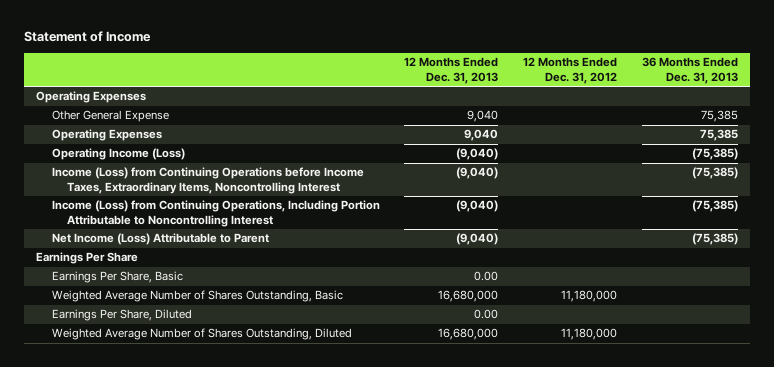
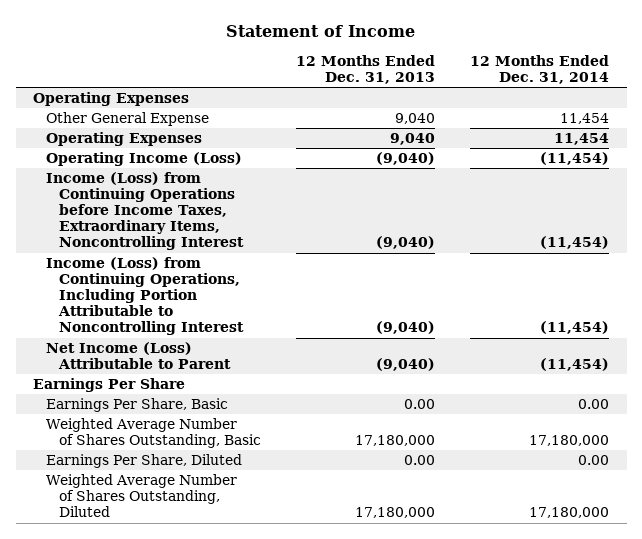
[522,57,617,84] 12 Months Ended Dec. 31, 2012 -> none
[641,57,738,84] 36 Months Ended Dec. 31, 2013 -> none
none -> [470,55,610,85] 12 Months Ended Dec. 31, 2014
[438,290,499,303] 16,680,000 -> [354,435,435,447] 17,180,000
[438,328,499,341] 16,680,000 -> [354,507,435,519] 17,180,000

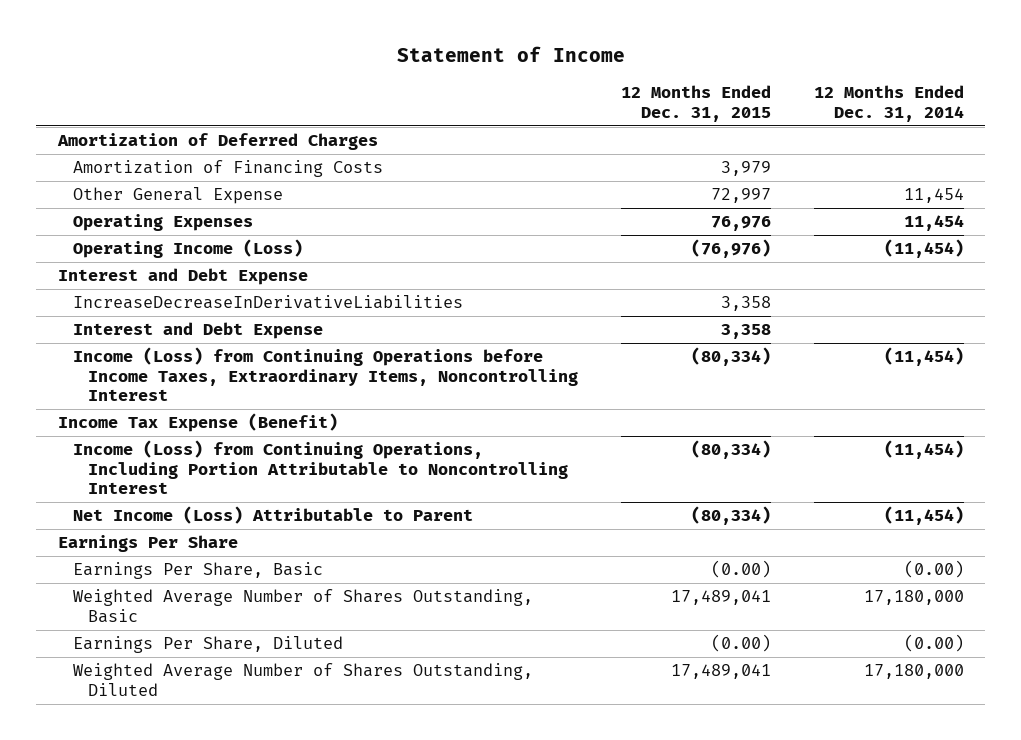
[295,55,435,85] 12 Months Ended Dec. 31, 2013 -> none
none -> [620,85,771,122] 12 Months Ended Dec. 31, 2015
[33,92,190,107] Operating Expenses -> none
none -> [56,133,378,151] Amortization of Deferred Charges
none -> [73,160,384,178] Amortization of Financing Costs
none -> [57,268,308,286] Interest and Debt Expense
none -> [73,295,464,310] IncreaseDecreaseInDerivativeLiabilities
none -> [73,322,324,340] Interest and Debt Expense
none -> [57,413,338,433] Income Tax Expense (Benefit)
[578,399,610,410] 0.00 -> [903,560,964,579] (0.00)
[578,455,610,466] 0.00 -> [903,634,964,653] (0.00)

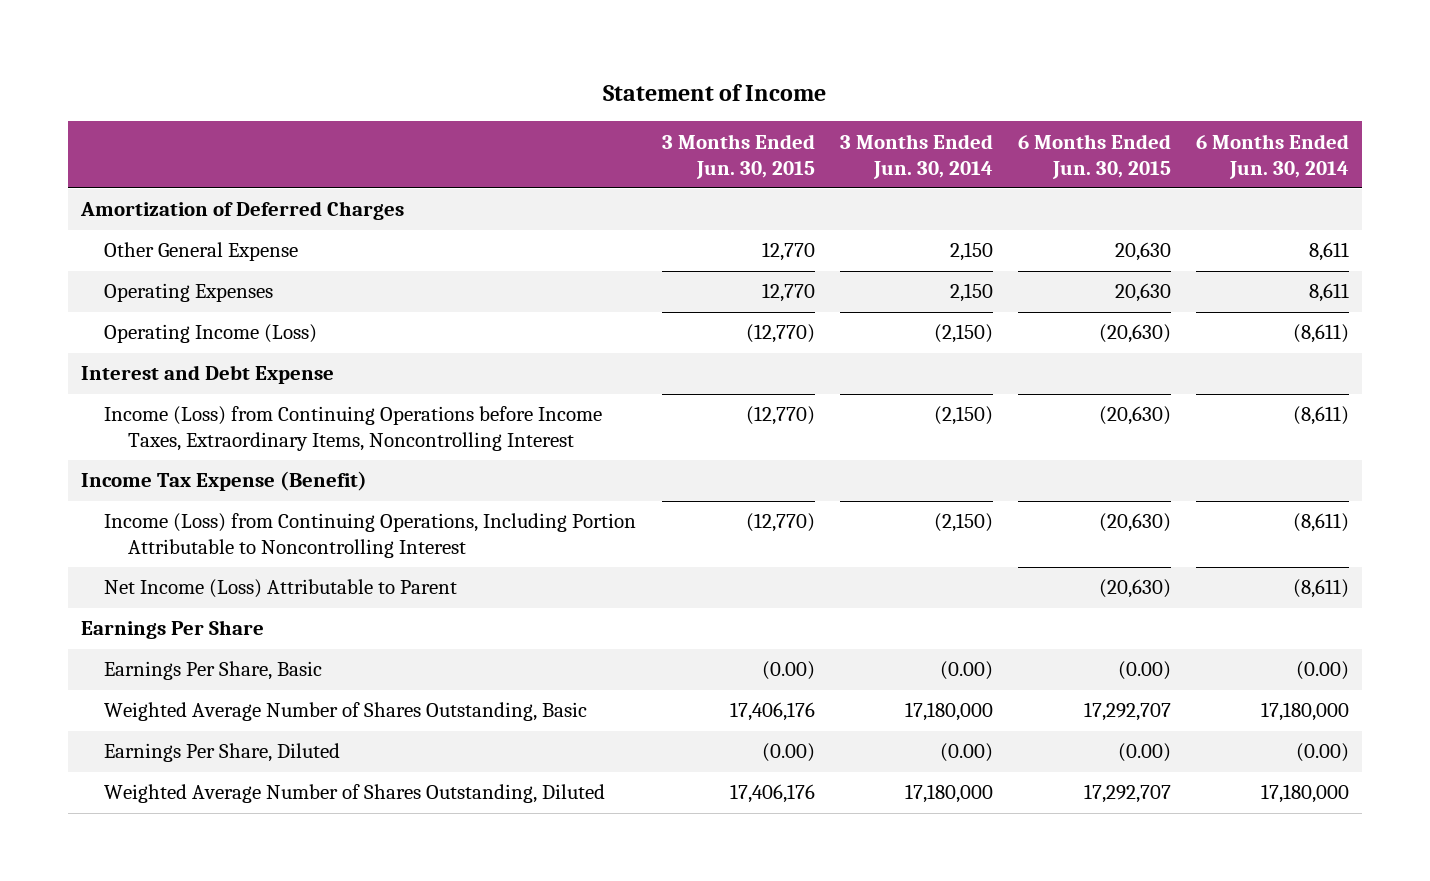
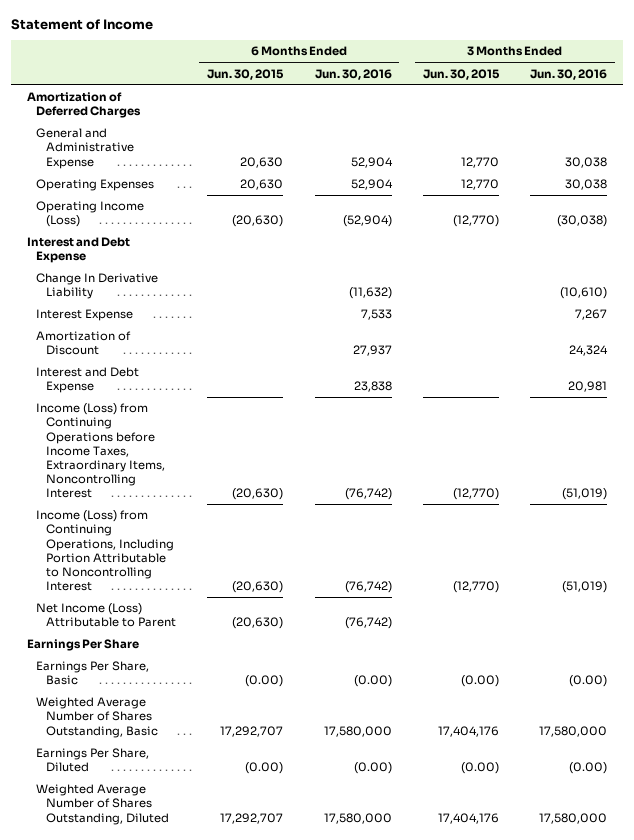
[839,133,993,179] 3 Months Ended Jun. 30, 2014 -> none
[1196,133,1350,179] 6 Months Ended Jun. 30, 2014 -> none
none -> [314,68,392,80] Jun. 30, 2016
none -> [530,68,608,80] Jun. 30, 2016
[104,242,299,262] Other General Expense -> [36,128,134,169] General and Administrative Expense
none -> [36,273,159,300] Change In Derivative Liability
none -> [36,309,134,322] Interest Expense
none -> [36,331,132,356] Amortization of Discount
none -> [36,367,140,394] Interest and Debt Expense
[80,471,367,492] Income Tax Expense (Benefit) -> none
[729,702,815,722] 17,406,176 -> [437,725,499,737] 17,404,176
[729,784,815,804] 17,406,176 -> [437,812,499,824] 17,404,176

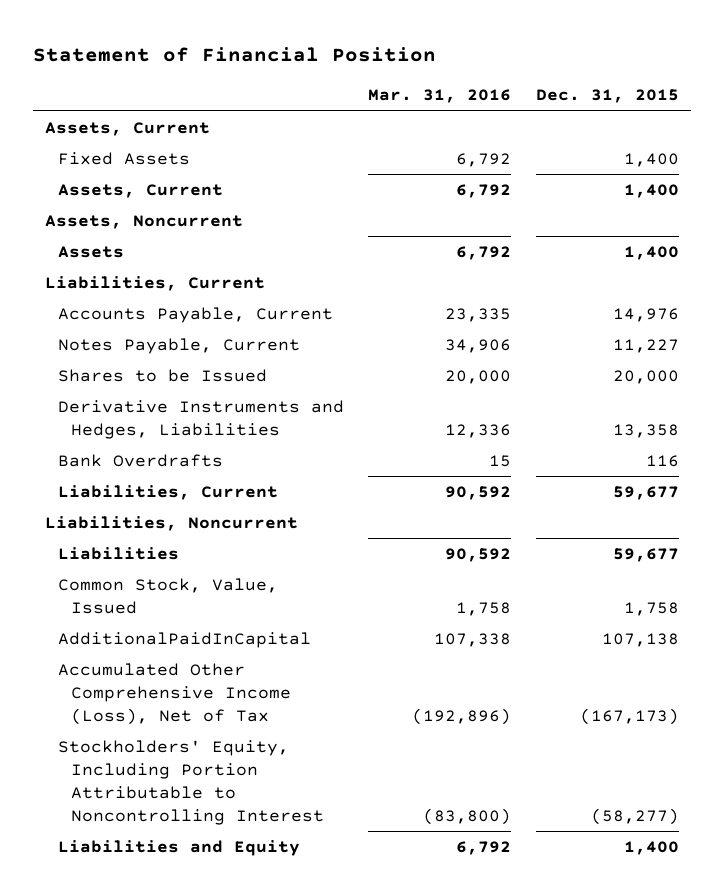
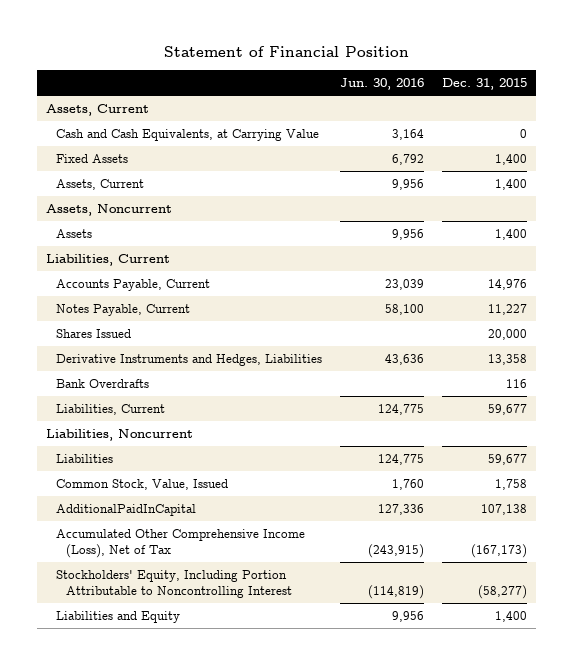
[368,89,512,104] Mar. 31, 2016 -> none
none -> [340,77,425,90] Jun. 30, 2016
none -> [56,129,320,142] Cash and Cash Equivalents, at Carrying Value
[58,368,268,382] Shares to be Issued -> [56,329,132,339] Shares Issued

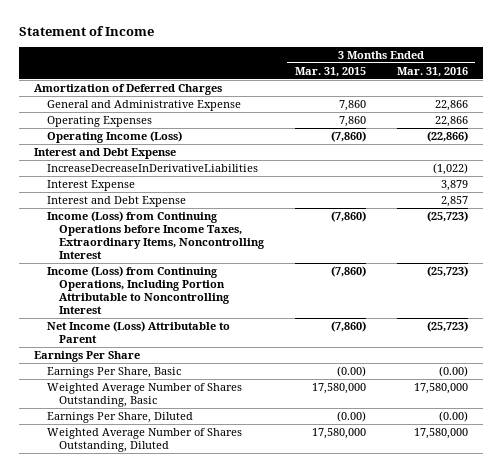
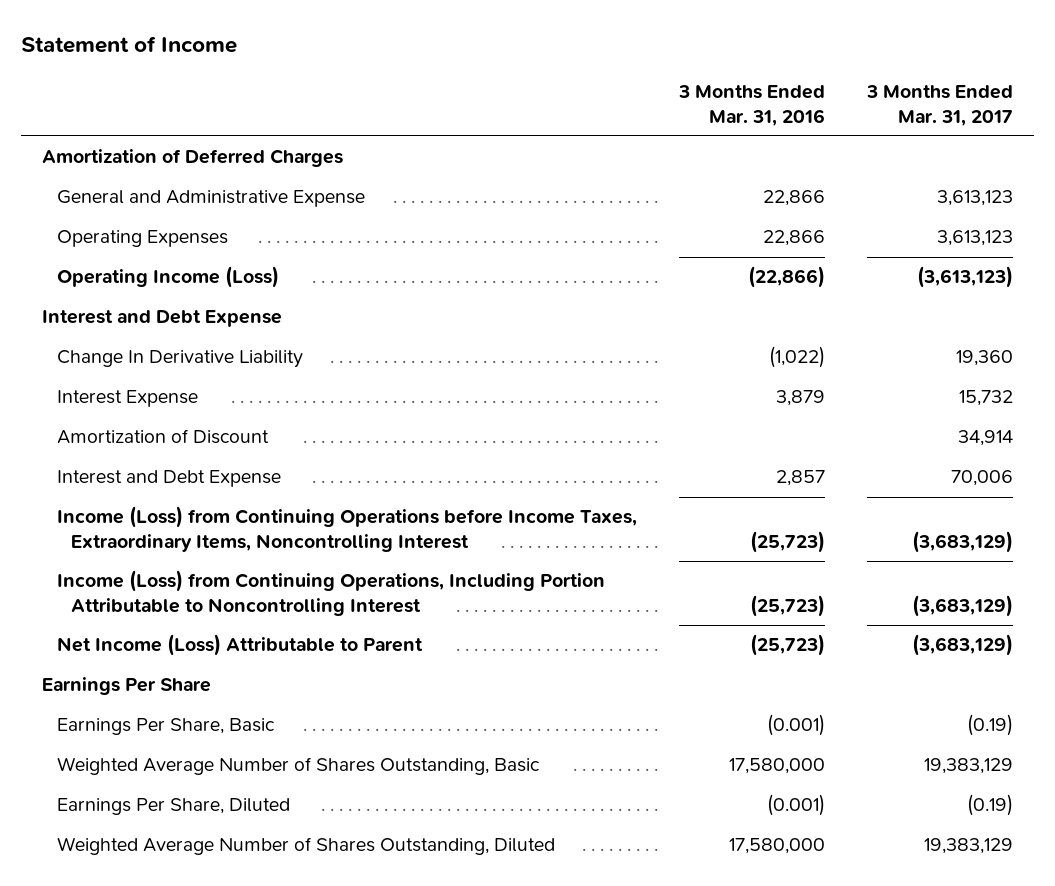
[295,66,367,77] Mar. 31, 2015 -> none
none -> [865,85,1013,126] 3 Months Ended Mar. 31, 2017
[46,163,258,172] IncreaseDecreaseInDerivativeLiabilities -> [56,350,303,369] Change In Derivative Liability
none -> [56,429,269,445] Amortization of Discount
[438,365,468,377] (0.00) -> [766,714,825,737] (0.001)
[438,410,468,422] (0.00) -> [766,794,825,817] (0.001)

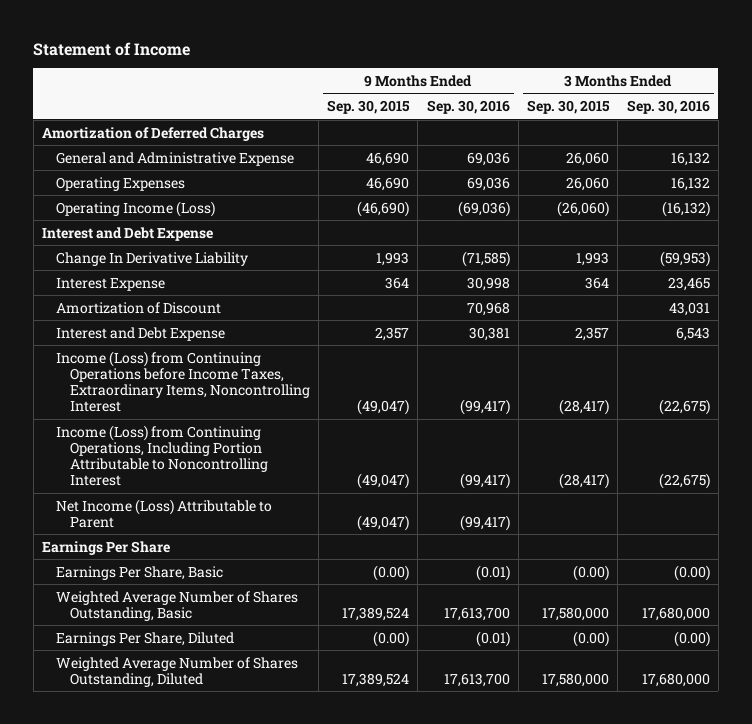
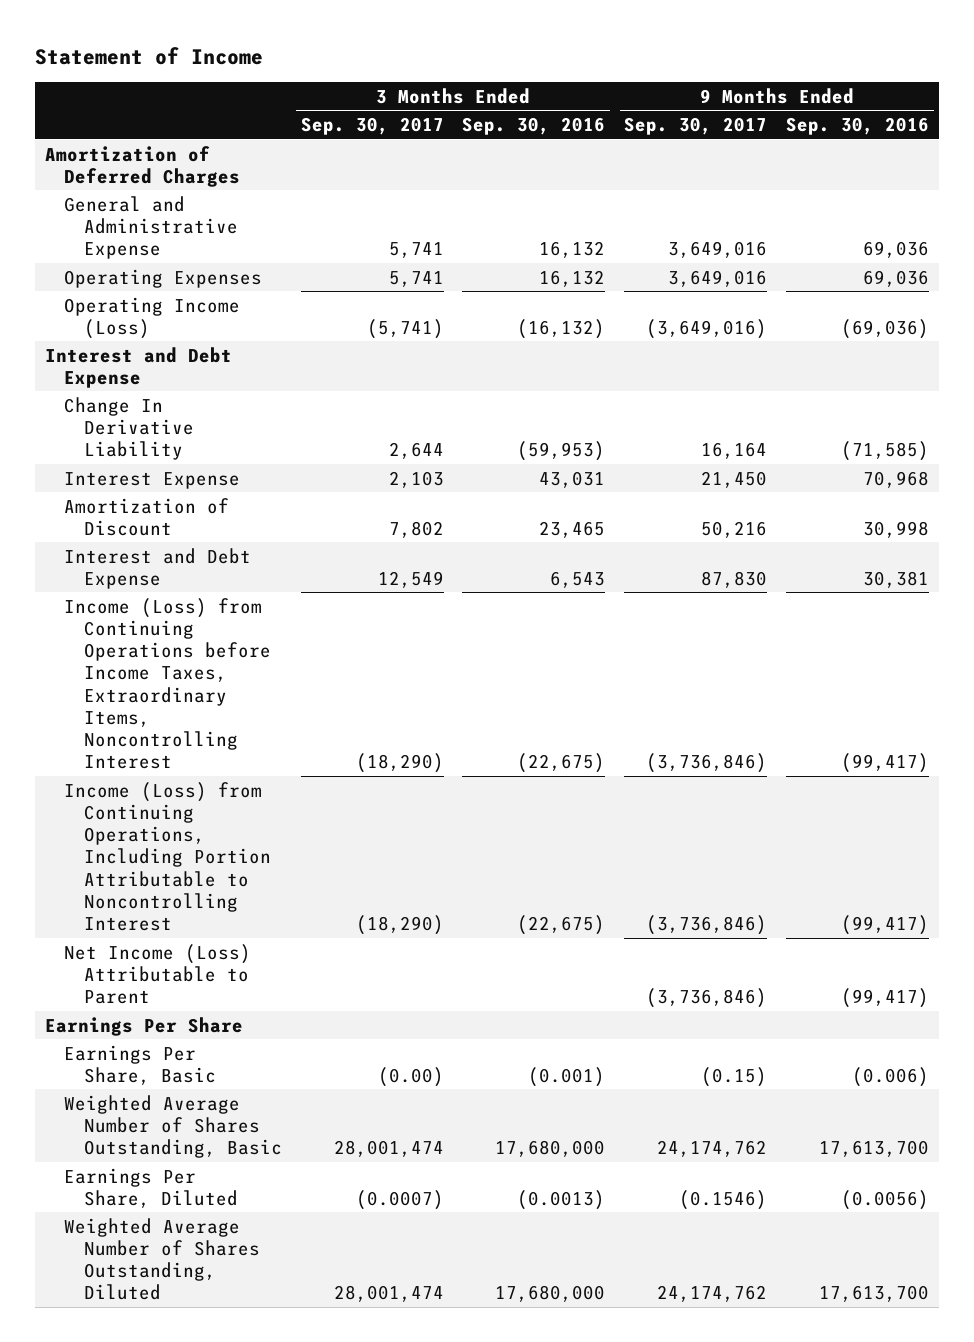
[327,100,411,115] Sep. 30, 2015 -> none
[527,100,611,115] Sep. 30, 2015 -> none
none -> [300,117,444,136] Sep. 30, 2017
none -> [624,117,768,136] Sep. 30, 2017
[466,276,510,291] 30,998 -> [863,470,930,488] 70,968
[667,276,710,291] 23,465 -> [539,470,606,488] 43,031
[466,301,510,316] 70,968 -> [863,520,930,538] 30,998
[668,301,710,316] 43,031 -> [539,520,606,538] 23,465
[475,564,510,581] (0.01) -> [852,1066,930,1087] (0.006)
[673,564,710,581] (0.00) -> [528,1066,606,1087] (0.001)
[475,630,510,647] (0.01) -> [841,1189,930,1210] (0.0056)
[673,630,710,647] (0.00) -> [517,1189,606,1210] (0.0013)

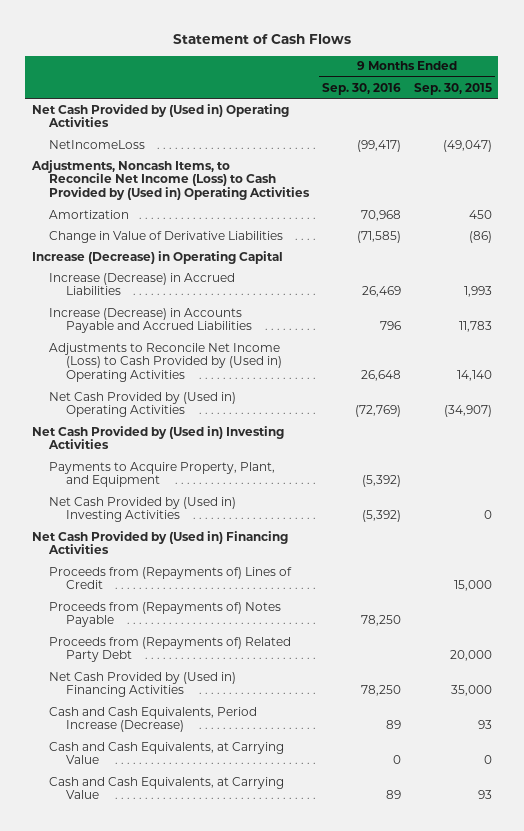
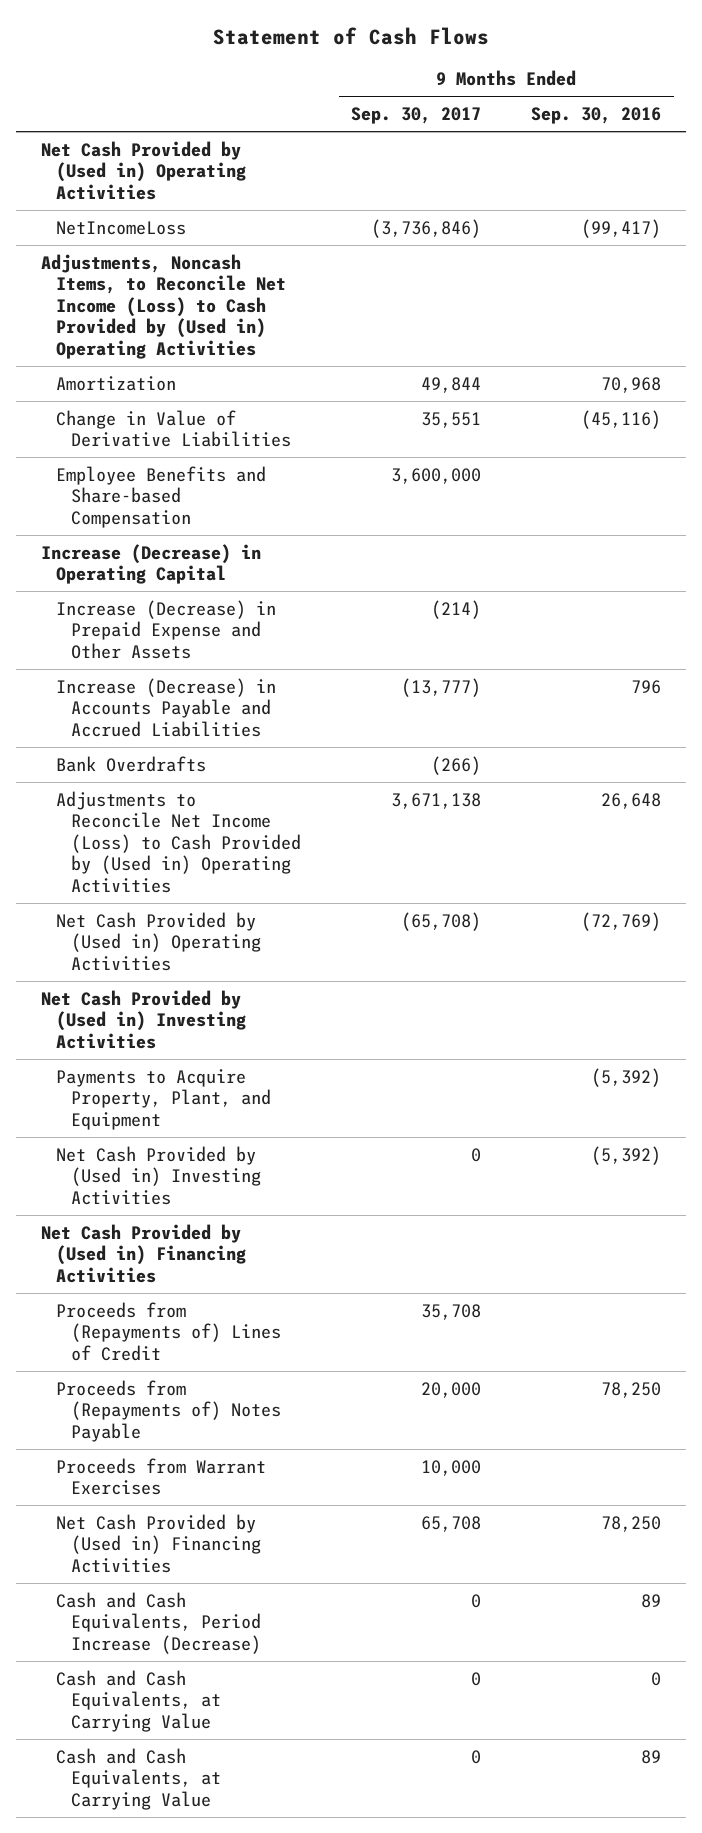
[413,82,492,95] Sep. 30, 2015 -> none
none -> [351,107,482,125] Sep. 30, 2017
[357,230,402,243] (71,585) -> [581,409,662,429] (45,116)
none -> [55,465,266,528] Employee Benefits and Share-based Compensation
[49,272,236,296] Increase (Decrease) in Accrued Liabilities -> none
none -> [55,599,276,659] Increase (Decrease) in Prepaid Expense and Other Assets
none -> [55,755,206,772] Bank Overdrafts
[49,636,292,663] Proceeds from (Repayments of) Related Party Debt -> none
none -> [55,1457,266,1496] Proceeds from Warrant Exercises

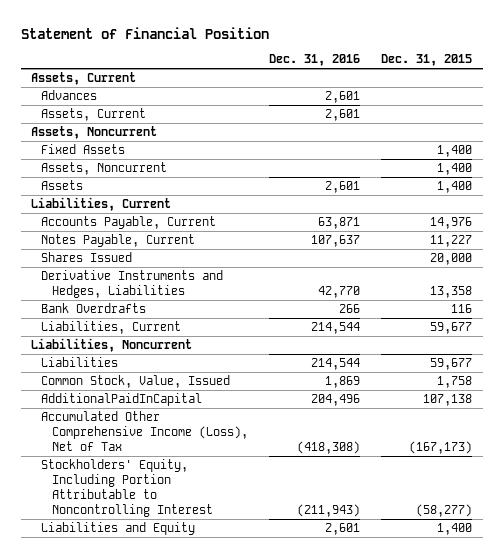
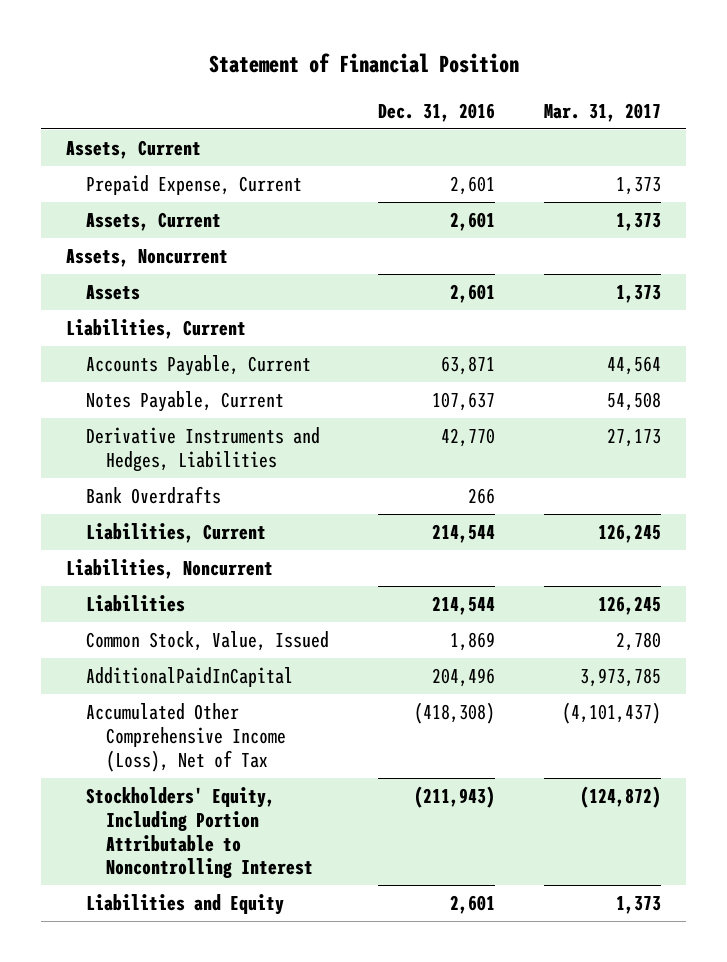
[381,54,473,67] Dec. 31, 2015 -> none
none -> [544,102,662,122] Mar. 31, 2017
[41,89,98,100] Advances -> [86,175,303,196] Prepaid Expense, Current
[41,143,126,154] Fixed Assets -> none
[41,161,168,175] Assets, Noncurrent -> none
[41,251,133,262] Shares Issued -> none

